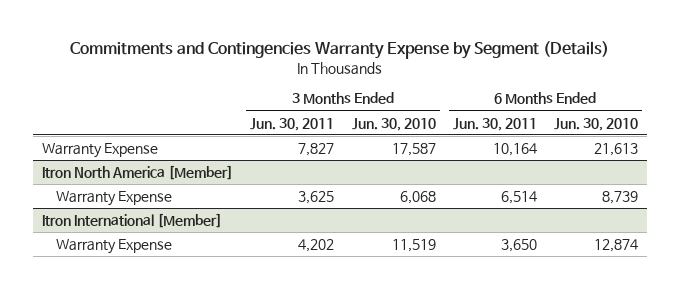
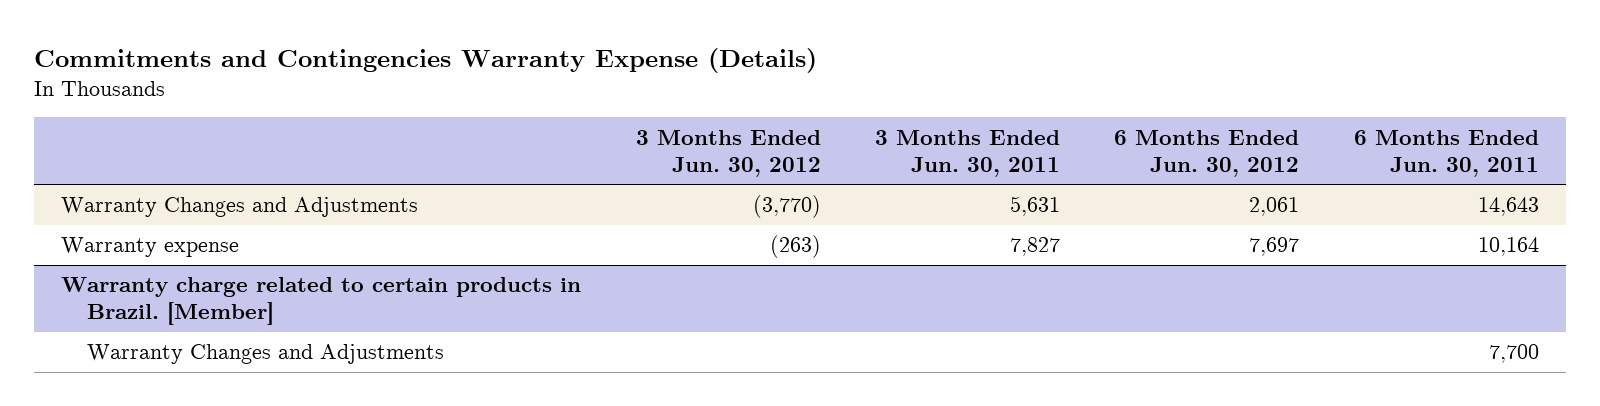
[70,41,610,60] Commitments and Contingencies Warranty Expense by Segment (Details) -> [33,48,817,74] Commitments and Contingencies Warranty Expense (Details)
[351,117,436,131] Jun. 30, 2010 -> none
[554,117,639,131] Jun. 30, 2010 -> none
none -> [635,129,821,177] 3 Months Ended Jun. 30, 2012
none -> [1114,129,1300,177] 6 Months Ended Jun. 30, 2012
[41,165,233,181] Itron North America [Member] -> none
[55,191,172,207] Warranty Expense -> none
[41,213,222,229] Itron International [Member] -> none
[55,239,172,255] Warranty Expense -> none
none -> [61,197,419,218] Warranty Changes and Adjustments
[41,143,158,159] Warranty Expense -> [61,237,240,258] Warranty expense
none -> [61,277,582,326] Warranty charge related to certain products in Brazil. [Member]
none -> [86,344,444,365] Warranty Changes and Adjustments

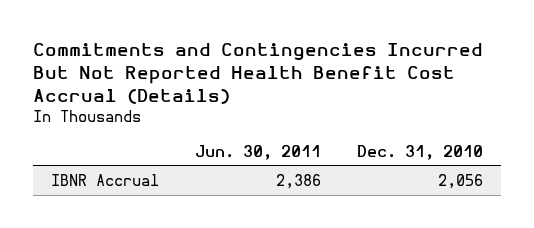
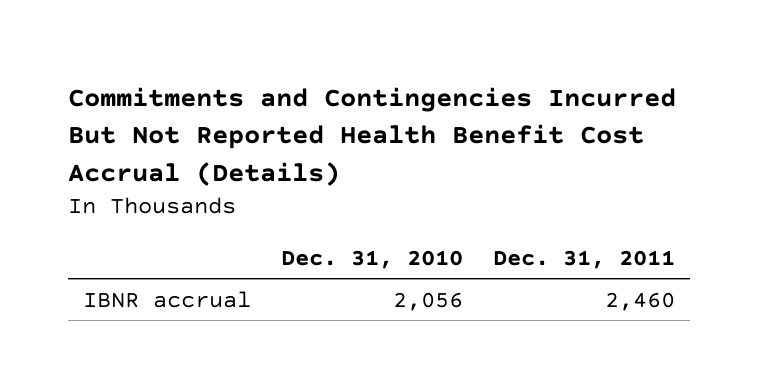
[195,144,322,160] Jun. 30, 2011 -> none
none -> [492,249,675,269] Dec. 31, 2011
[51,173,160,186] IBNR Accrual -> [83,290,252,308] IBNR accrual

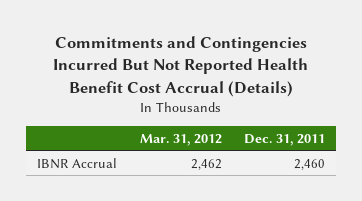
[281,249,464,269] Dec. 31, 2010 -> none
none -> [139,133,222,146] Mar. 31, 2012
[83,290,252,308] IBNR accrual -> [37,157,118,169] IBNR Accrual

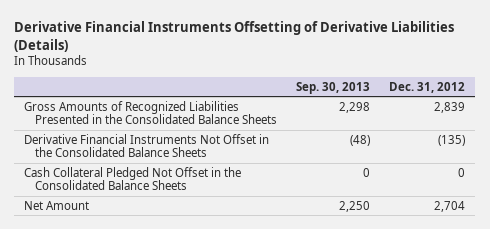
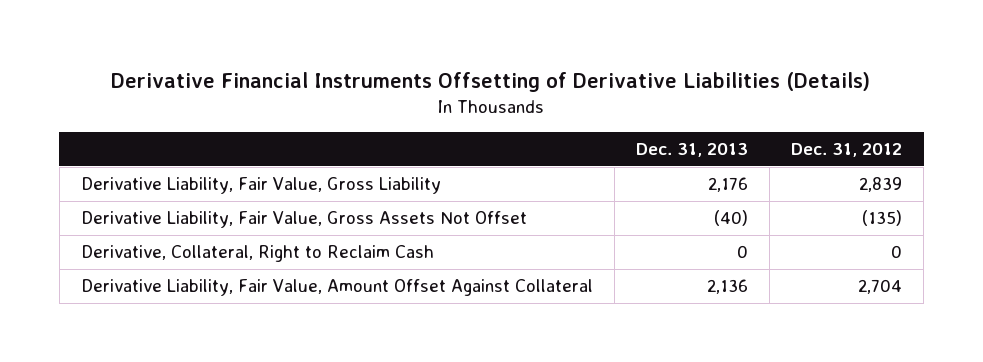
[296,81,371,94] Sep. 30, 2013 -> none
none -> [635,143,748,158] Dec. 31, 2013
[24,100,277,125] Gross Amounts of Recognized Liabilities Presented in the Consolidated Balance Sheets -> [80,177,441,195] Derivative Liability, Fair Value, Gross Liability
[24,133,270,158] Derivative Financial Instruments Not Offset in the Consolidated Balance Sheets -> [80,211,527,229] Derivative Liability, Fair Value, Gross Assets Not Offset
[24,166,242,191] Cash Collateral Pledged Not Offset in the Consolidated Balance Sheets -> [80,245,434,263] Derivative, Collateral, Right to Reclaim Cash
[24,200,90,210] Net Amount -> [80,279,593,297] Derivative Liability, Fair Value, Amount Offset Against Collateral

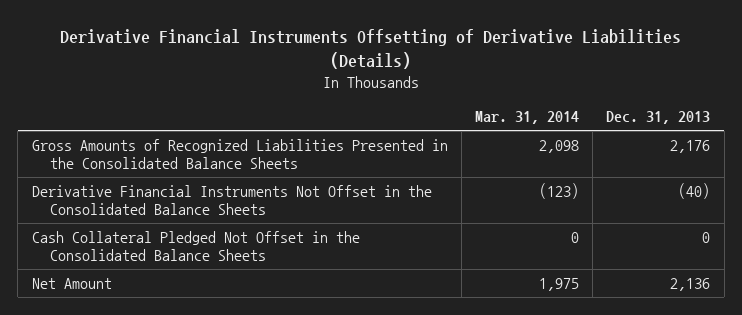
[791,143,903,158] Dec. 31, 2012 -> none
none -> [475,111,580,125] Mar. 31, 2014
[80,177,441,195] Derivative Liability, Fair Value, Gross Liability -> [31,138,448,170] Gross Amounts of Recognized Liabilities Presented in the Consolidated Balance Sheets
[80,211,527,229] Derivative Liability, Fair Value, Gross Assets Not Offset -> [31,184,432,216] Derivative Financial Instruments Not Offset in the Consolidated Balance Sheets
[80,245,434,263] Derivative, Collateral, Right to Reclaim Cash -> [31,230,360,262] Cash Collateral Pledged Not Offset in the Consolidated Balance Sheets
[80,279,593,297] Derivative Liability, Fair Value, Amount Offset Against Collateral -> [31,277,112,289] Net Amount

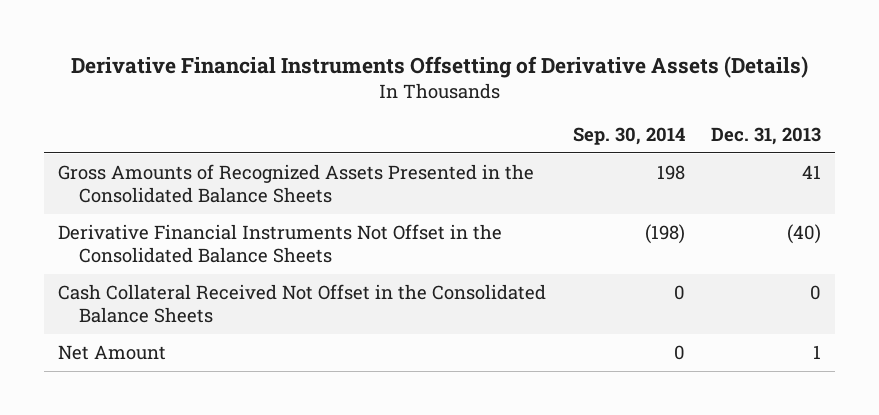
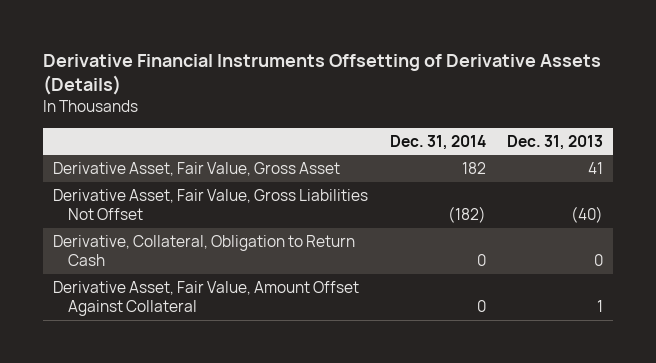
[572,127,685,146] Sep. 30, 2014 -> none
none -> [389,134,486,150] Dec. 31, 2014
[57,224,502,263] Derivative Financial Instruments Not Offset in the Consolidated Balance Sheets -> none
[57,164,534,203] Gross Amounts of Recognized Assets Presented in the Consolidated Balance Sheets -> [53,162,341,177] Derivative Asset, Fair Value, Gross Asset
none -> [53,189,369,221] Derivative Asset, Fair Value, Gross Liabilities Not Offset
[57,284,546,323] Cash Collateral Received Not Offset in the Consolidated Balance Sheets -> [53,235,356,267] Derivative, Collateral, Obligation to Return Cash
[57,345,166,361] Net Amount -> [53,281,360,317] Derivative Asset, Fair Value, Amount Offset Against Collateral

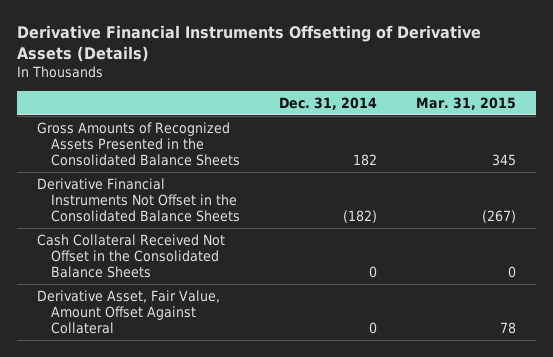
[506,134,603,150] Dec. 31, 2013 -> none
none -> [416,96,517,110] Mar. 31, 2015
[53,162,341,177] Derivative Asset, Fair Value, Gross Asset -> [36,121,241,166] Gross Amounts of Recognized Assets Presented in the Consolidated Balance Sheets
[53,189,369,221] Derivative Asset, Fair Value, Gross Liabilities Not Offset -> [36,177,241,222] Derivative Financial Instruments Not Offset in the Consolidated Balance Sheets
[53,235,356,267] Derivative, Collateral, Obligation to Return Cash -> [36,233,225,278] Cash Collateral Received Not Offset in the Consolidated Balance Sheets

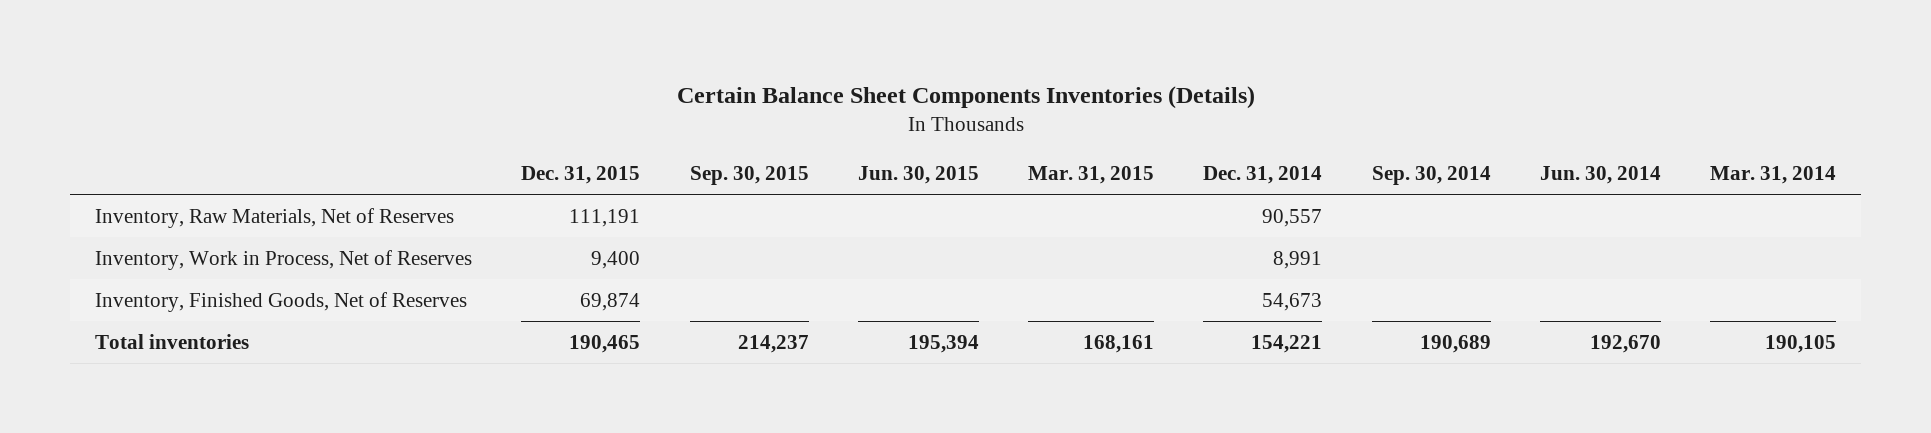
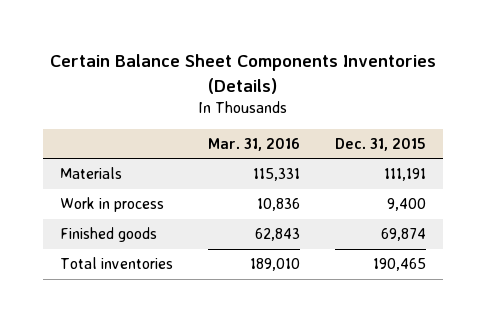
[689,166,809,186] Sep. 30, 2015 -> none
[857,166,979,185] Jun. 30, 2015 -> none
[1028,166,1155,185] Mar. 31, 2015 -> none
[1203,166,1323,185] Dec. 31, 2014 -> none
[1371,166,1491,186] Sep. 30, 2014 -> none
[1540,166,1662,185] Jun. 30, 2014 -> none
[1710,166,1837,185] Mar. 31, 2014 -> none
none -> [207,137,300,151] Mar. 31, 2016
[94,207,454,228] Inventory, Raw Materials, Net of Reserves -> [60,167,123,180] Materials
[94,249,472,270] Inventory, Work in Process, Net of Reserves -> [60,197,165,213] Work in process
[94,291,467,312] Inventory, Finished Goods, Net of Reserves -> [60,227,158,243] Finished goods

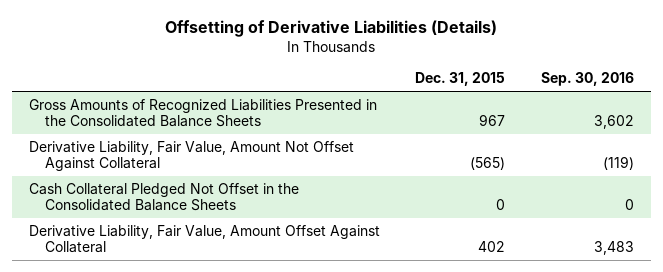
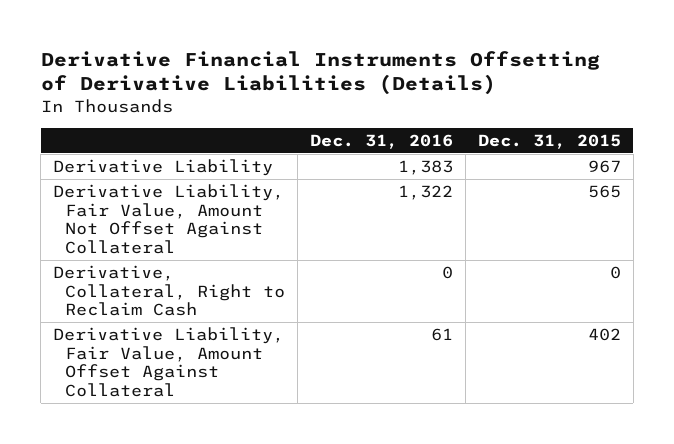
[165,20,498,38] Offsetting of Derivative Liabilities (Details) -> [40,50,600,96] Derivative Financial Instruments Offsetting of Derivative Liabilities (Details)
[540,72,634,87] Sep. 30, 2016 -> none
none -> [309,134,453,150] Dec. 31, 2016
[29,98,378,128] Gross Amounts of Recognized Liabilities Presented in the Consolidated Balance Sheets -> [53,158,274,176] Derivative Liability
[470,157,506,171] (565) -> [587,184,621,198] 565
[29,182,300,212] Cash Collateral Pledged Not Offset in the Consolidated Balance Sheets -> [53,264,285,317] Derivative, Collateral, Right to Reclaim Cash

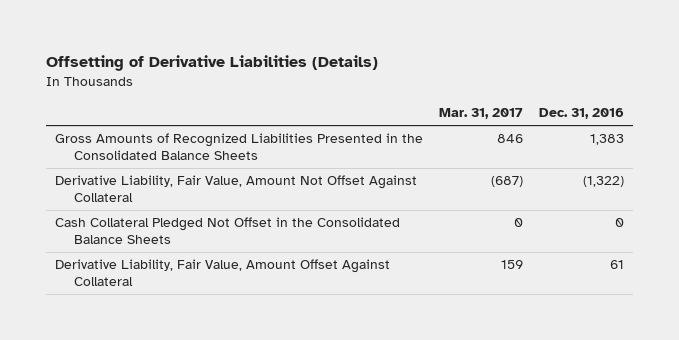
[40,50,600,96] Derivative Financial Instruments Offsetting of Derivative Liabilities (Details) -> [46,55,379,72] Offsetting of Derivative Liabilities (Details)
[477,134,621,150] Dec. 31, 2015 -> none
none -> [438,107,523,119] Mar. 31, 2017
[53,158,274,176] Derivative Liability -> [54,133,423,161] Gross Amounts of Recognized Liabilities Presented in the Consolidated Balance Sheets
[397,184,453,200] 1,322 -> [583,176,625,188] (1,322)
[53,264,285,317] Derivative, Collateral, Right to Reclaim Cash -> [54,217,400,245] Cash Collateral Pledged Not Offset in the Consolidated Balance Sheets

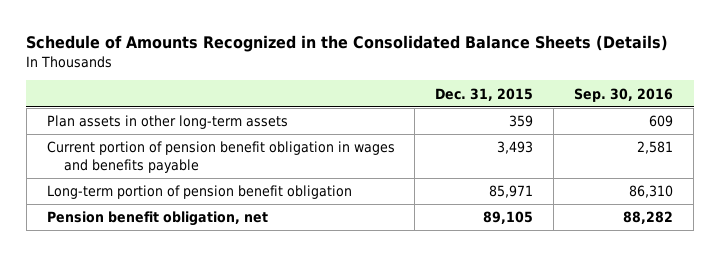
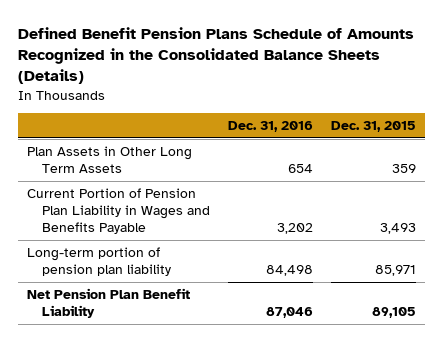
[26,34,669,52] Schedule of Amounts Recognized in the Consolidated Balance Sheets (Details) -> [17,26,414,85] Defined Benefit Pension Plans Schedule of Amounts Recognized in the Consolidated Balance Sheets (Details)
[574,87,674,102] Sep. 30, 2016 -> none
none -> [228,121,314,133] Dec. 31, 2016
[46,115,288,130] Plan assets in other long-term assets -> [26,145,192,174] Plan Assets in Other Long Term Assets
[46,141,395,173] Current portion of pension benefit obligation in wages and benefits payable -> [26,187,211,235] Current Portion of Pension Plan Liability in Wages and Benefits Payable
[46,185,352,200] Long-term portion of pension benefit obligation -> [26,246,172,277] Long-term portion of pension plan liability
[46,211,268,227] Pension benefit obligation, net -> [26,287,190,319] Net Pension Plan Benefit Liability

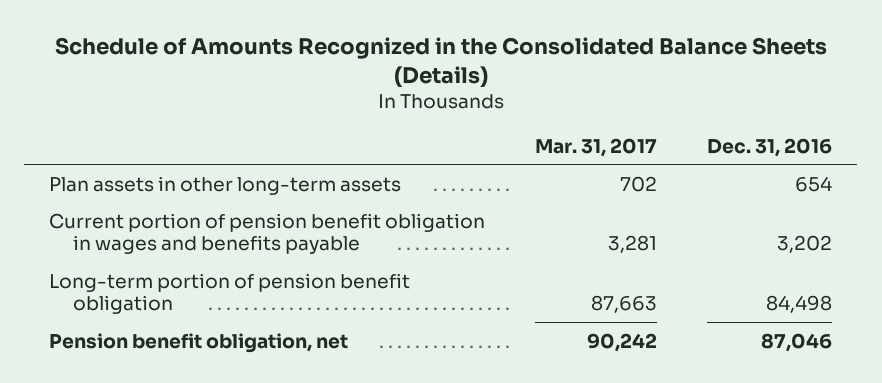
[17,26,414,85] Defined Benefit Pension Plans Schedule of Amounts Recognized in the Consolidated Balance Sheets (Details) -> [54,36,827,87] Schedule of Amounts Recognized in the Consolidated Balance Sheets (Details)
[330,121,416,133] Dec. 31, 2015 -> none
none -> [535,137,658,157] Mar. 31, 2017
[26,145,192,174] Plan Assets in Other Long Term Assets -> [49,175,402,195] Plan assets in other long-term assets
[26,187,211,235] Current Portion of Pension Plan Liability in Wages and Benefits Payable -> [49,212,486,255] Current portion of pension benefit obligation in wages and benefits payable
[26,246,172,277] Long-term portion of pension plan liability -> [49,272,411,315] Long-term portion of pension benefit obligation
[26,287,190,319] Net Pension Plan Benefit Liability -> [49,332,349,353] Pension benefit obligation, net

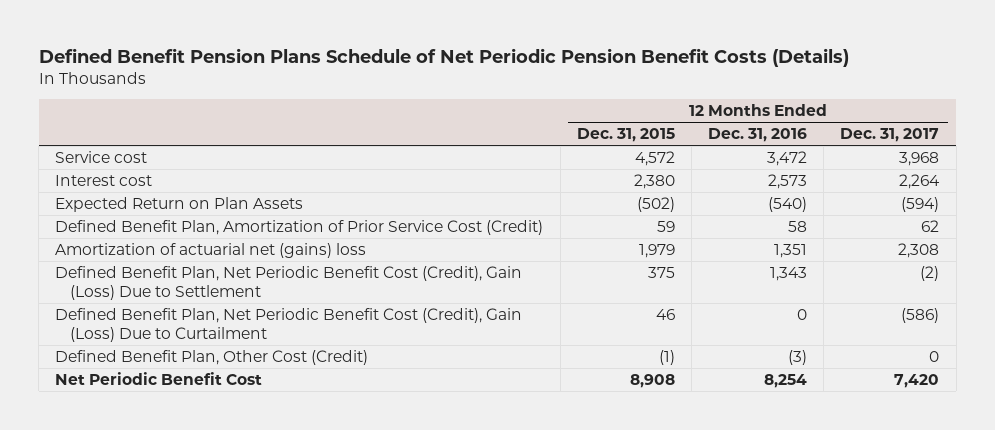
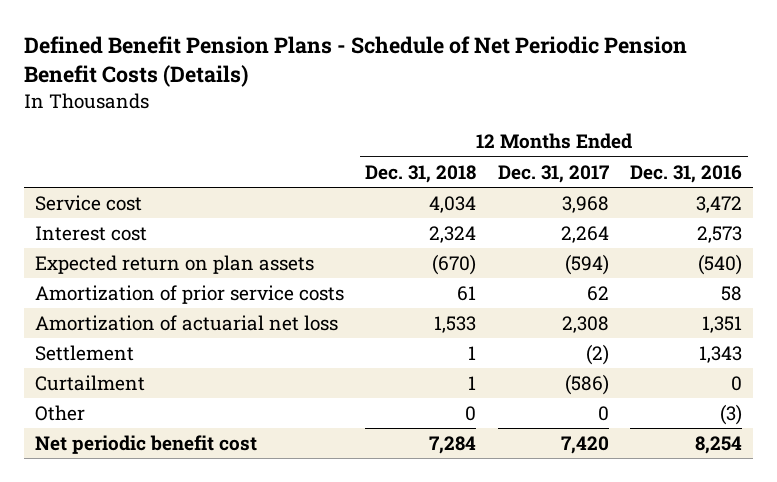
[38,47,849,67] Defined Benefit Pension Plans Schedule of Net Periodic Pension Benefit Costs (Details) -> [23,36,687,88] Defined Benefit Pension Plans - Schedule of Net Periodic Pension Benefit Costs (Details)
[576,128,675,143] Dec. 31, 2015 -> none
none -> [365,164,477,183] Dec. 31, 2018
[55,196,304,212] Expected Return on Plan Assets -> [34,254,314,274] Expected return on plan assets
[55,219,544,235] Defined Benefit Plan, Amortization of Prior Service Cost (Credit) -> [34,284,344,304] Amortization of prior service costs
[55,242,367,258] Amortization of actuarial net (gains) loss -> [34,314,338,331] Amortization of actuarial net loss
[55,265,523,301] Defined Benefit Plan, Net Periodic Benefit Cost (Credit), Gain (Loss) Due to Settlement -> [34,344,134,361] Settlement
[55,307,523,343] Defined Benefit Plan, Net Periodic Benefit Cost (Credit), Gain (Loss) Due to Curtailment -> [34,374,145,391] Curtailment
[55,349,369,365] Defined Benefit Plan, Other Cost (Credit) -> [34,404,85,421] Other
[55,371,263,385] Net Periodic Benefit Cost -> [34,434,257,454] Net periodic benefit cost

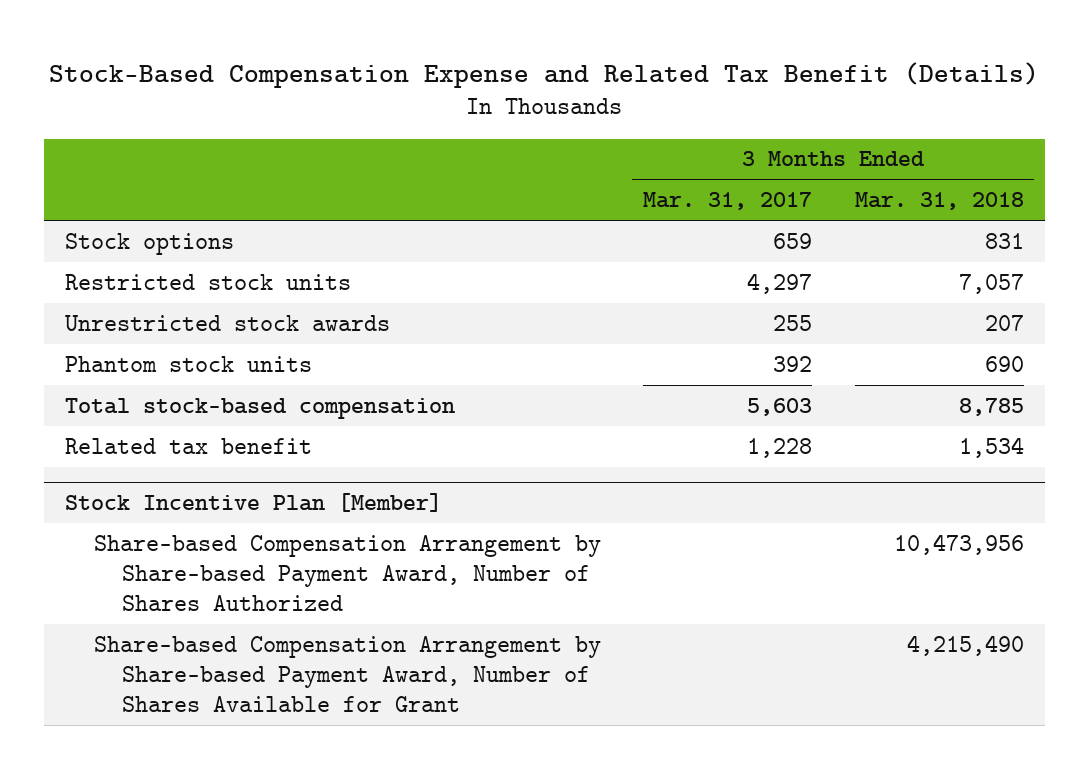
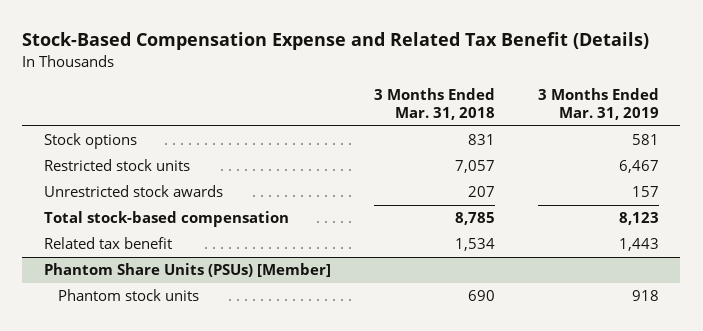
[643,192,813,211] Mar. 31, 2017 -> none
none -> [537,88,659,121] 3 Months Ended Mar. 31, 2019
[65,355,313,372] Phantom stock units -> none
[65,492,443,512] Stock Incentive Plan [Member] -> none
[93,534,601,612] Share-based Compensation Arrangement by Share-based Payment Award, Number of Shares Authorized -> none
[93,635,601,713] Share-based Compensation Arrangement by Share-based Payment Award, Number of Shares Available for Grant -> none
none -> [43,263,331,278] Phantom Share Units (PSUs) [Member]
none -> [57,289,199,302] Phantom stock units

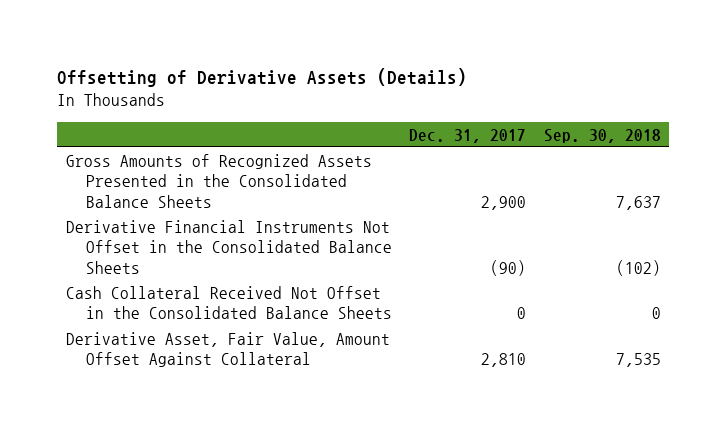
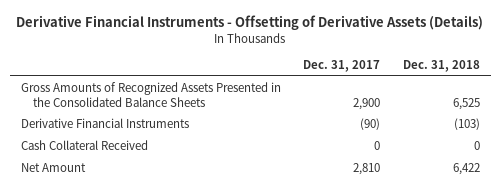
[57,68,468,88] Offsetting of Derivative Assets (Details) -> [16,15,484,31] Derivative Financial Instruments - Offsetting of Derivative Assets (Details)
[543,128,661,143] Sep. 30, 2018 -> none
none -> [402,59,480,72] Dec. 31, 2018
[65,219,392,275] Derivative Financial Instruments Not Offset in the Consolidated Balance Sheets -> [20,118,189,129] Derivative Financial Instruments
[65,285,392,320] Cash Collateral Received Not Offset in the Consolidated Balance Sheets -> [20,140,148,151] Cash Collateral Received
[65,331,390,368] Derivative Asset, Fair Value, Amount Offset Against Collateral -> [20,163,86,173] Net Amount

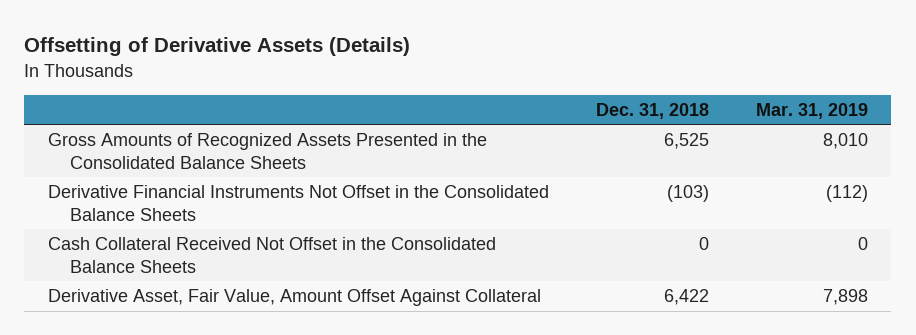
[16,15,484,31] Derivative Financial Instruments - Offsetting of Derivative Assets (Details) -> [24,37,411,57] Offsetting of Derivative Assets (Details)
[303,59,381,72] Dec. 31, 2017 -> none
none -> [755,102,868,119] Mar. 31, 2019
[20,118,189,129] Derivative Financial Instruments -> [47,184,549,221] Derivative Financial Instruments Not Offset in the Consolidated Balance Sheets
[20,140,148,151] Cash Collateral Received -> [47,236,496,273] Cash Collateral Received Not Offset in the Consolidated Balance Sheets
[20,163,86,173] Net Amount -> [47,288,541,306] Derivative Asset, Fair Value, Amount Offset Against Collateral

